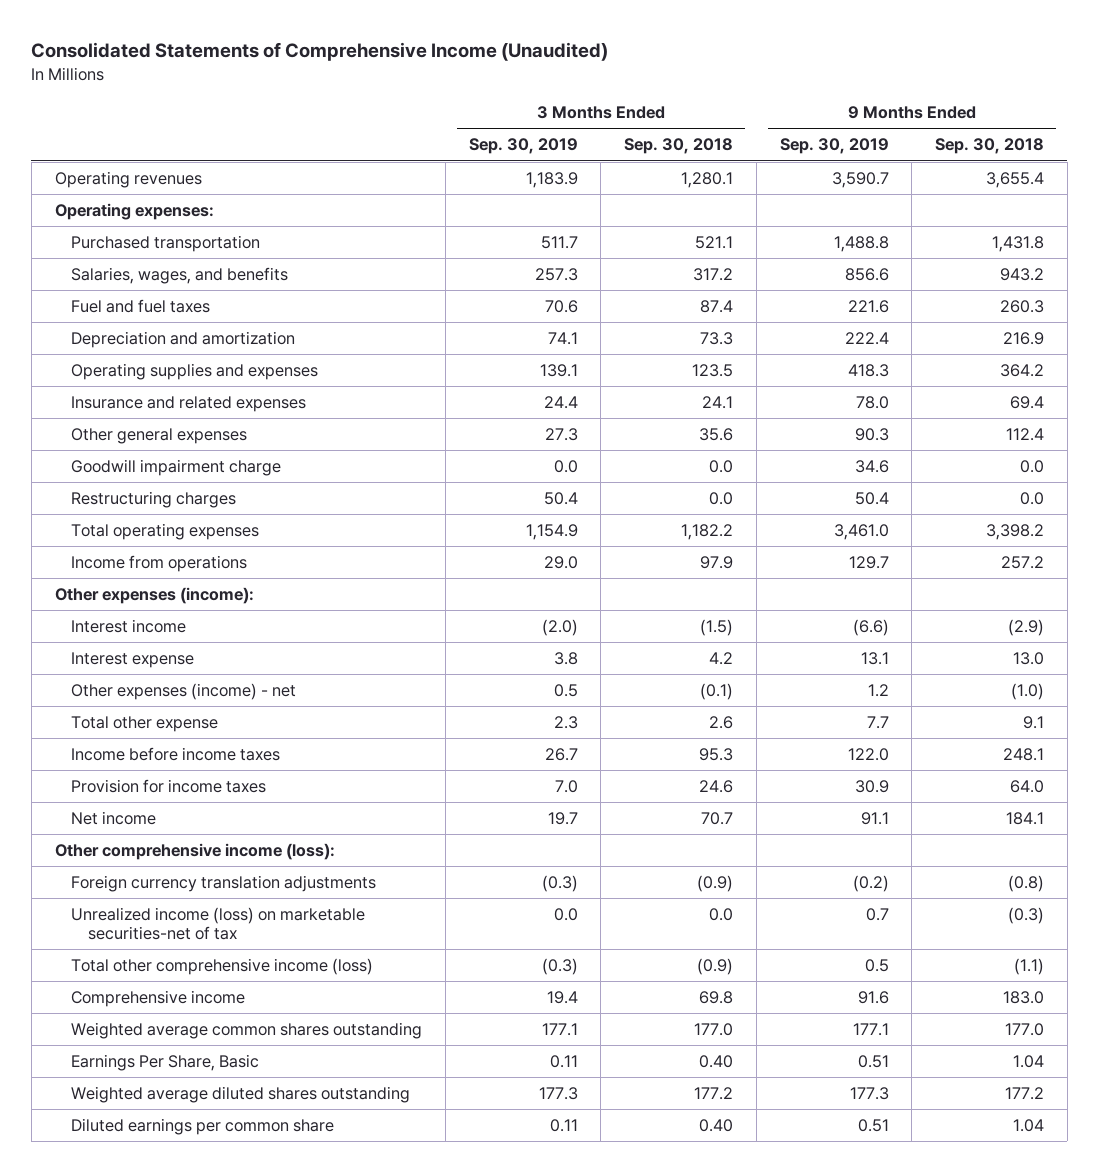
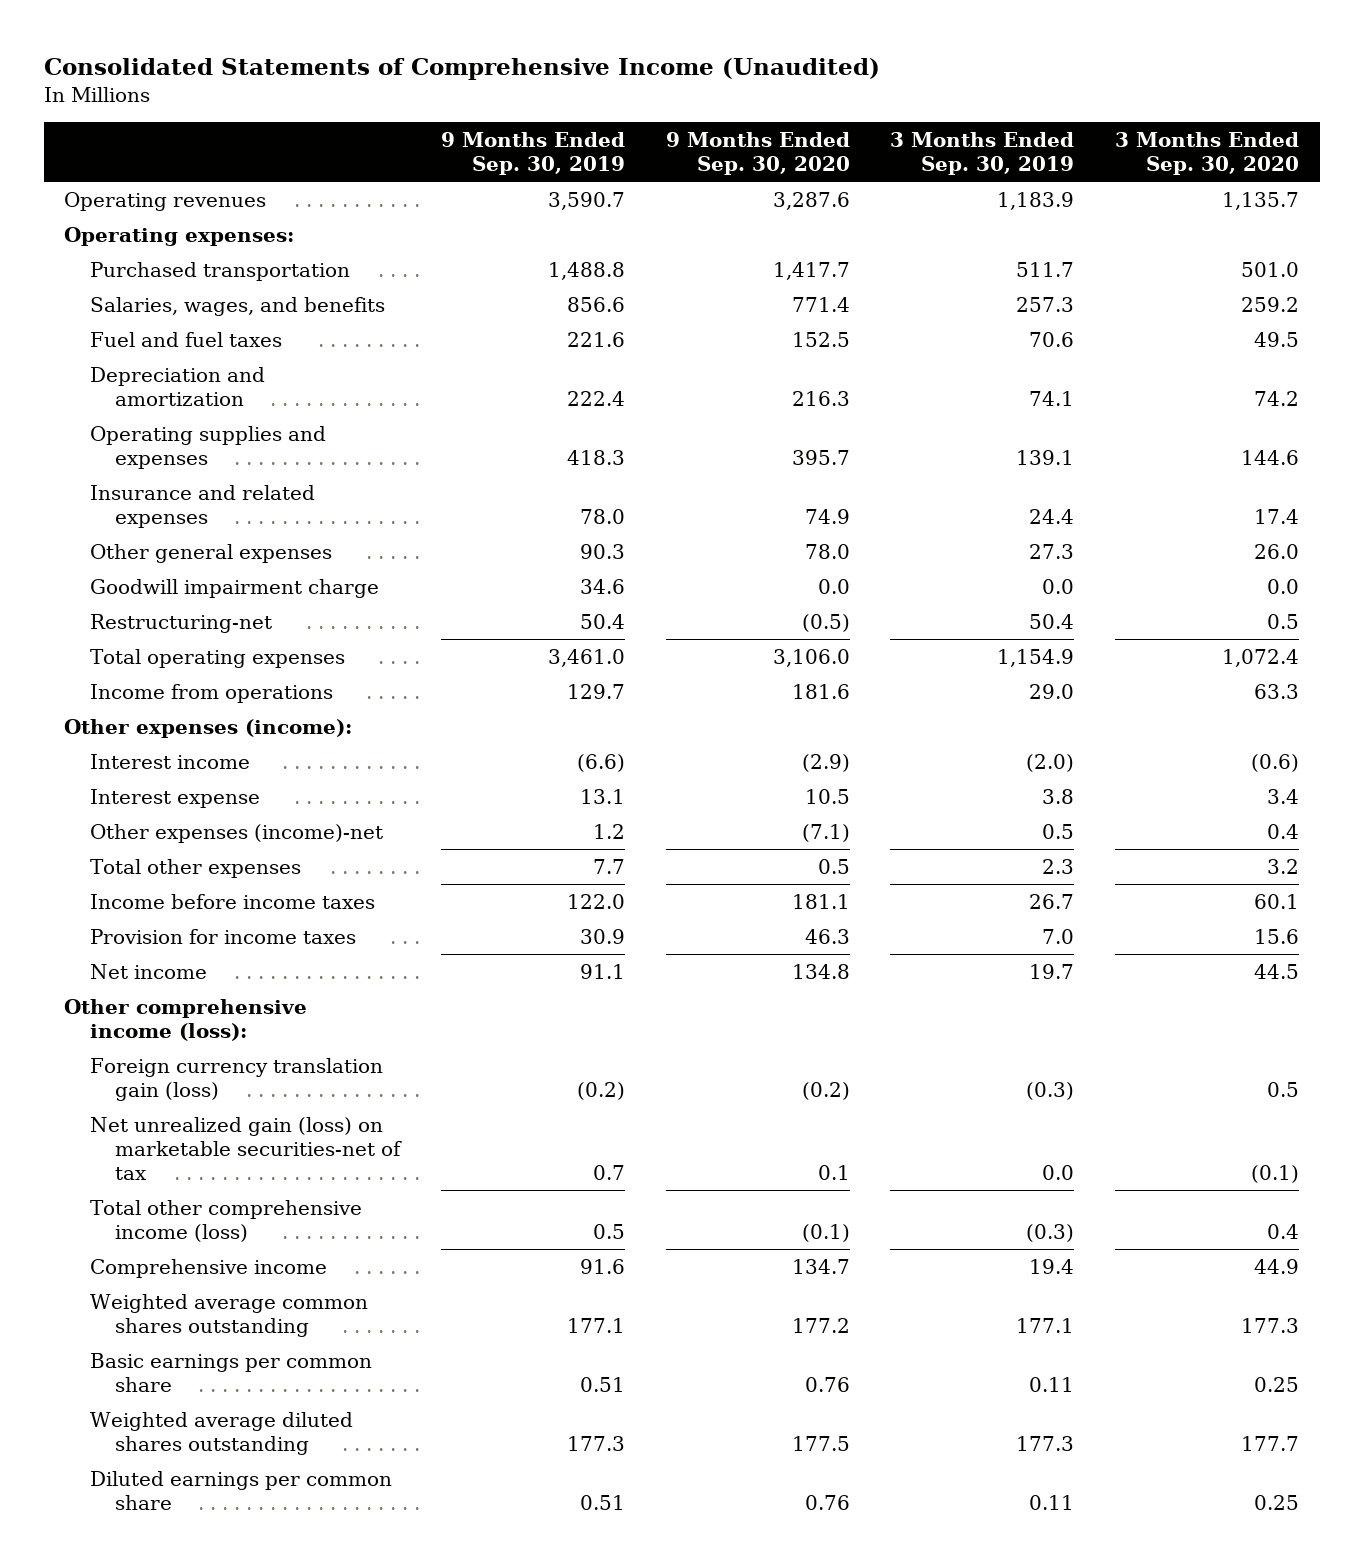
[624,138,734,155] Sep. 30, 2018 -> none
[935,138,1045,155] Sep. 30, 2018 -> none
none -> [665,132,850,176] 9 Months Ended Sep. 30, 2020
none -> [1115,132,1300,176] 3 Months Ended Sep. 30, 2020
[71,490,237,508] Restructuring charges -> [89,613,272,633] Restructuring-net
[71,682,297,700] Other expenses (income) - net -> [89,823,383,843] Other expenses (income)-net
[71,715,219,732] Total other expense -> [89,858,301,878] Total other expenses
[71,874,377,892] Foreign currency translation adjustments -> [89,1057,383,1101] Foreign currency translation gain (loss)
[71,906,366,941] Unrealized income (loss) on marketable securities-net of tax -> [89,1116,403,1180] Net unrealized gain (loss) on marketable securities-net of tax
[71,1053,260,1071] Earnings Per Share, Basic -> [89,1352,372,1392] Basic earnings per common share

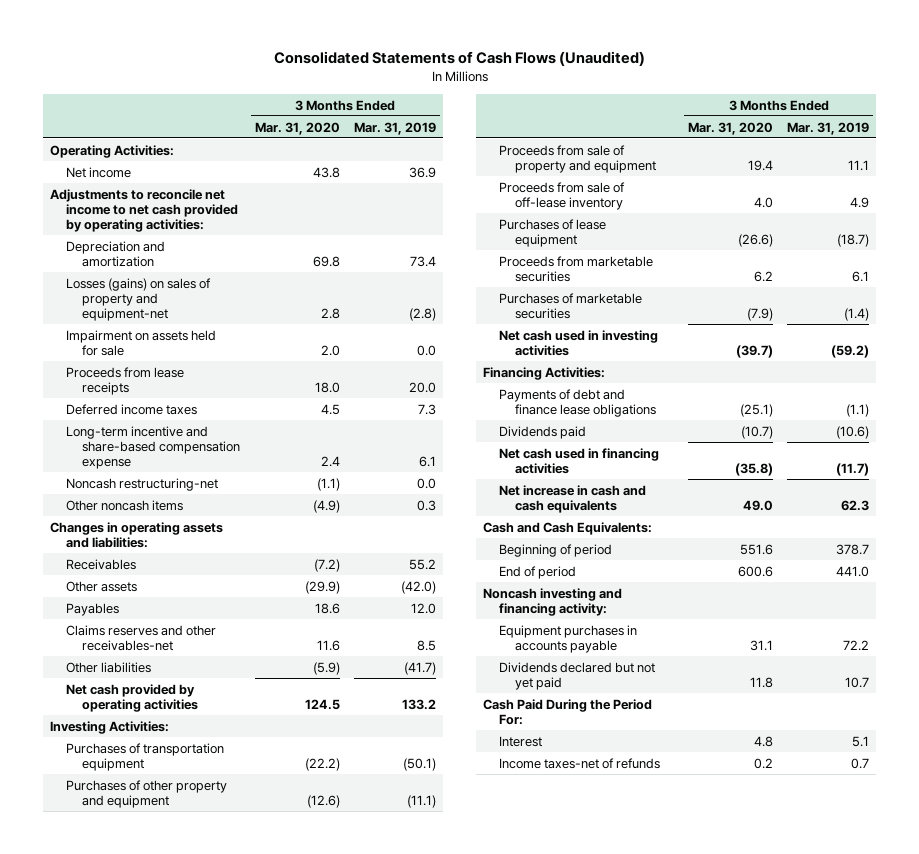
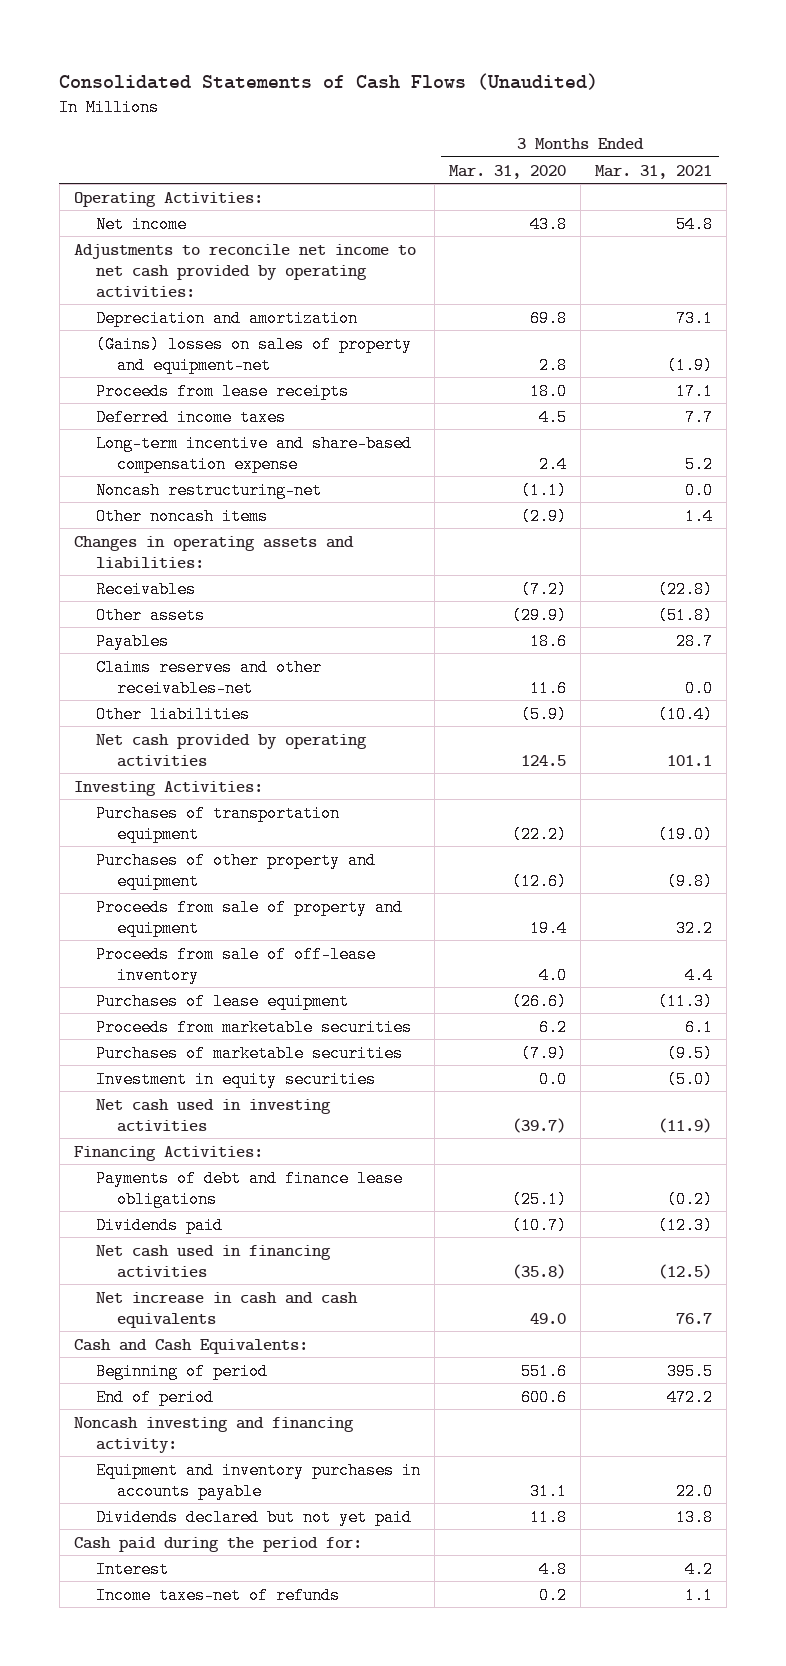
[354,121,437,135] Mar. 31, 2019 -> none
none -> [594,164,712,179] Mar. 31, 2021
[66,329,217,356] Impairment on assets held for sale -> none
[66,277,212,321] Losses (gains) on sales of property and equipment-net -> [95,335,412,374] (Gains) losses on sales of property and equipment-net
[312,499,340,513] (4.9) -> [520,507,567,525] (2.9)
none -> [95,1070,376,1088] Investment in equity securities
[499,624,638,653] Equipment purchases in accounts payable -> [95,1461,421,1500] Equipment and inventory purchases in accounts payable
[483,698,653,725] Cash Paid During the Period For: -> [74,1536,363,1552] Cash paid during the period for:

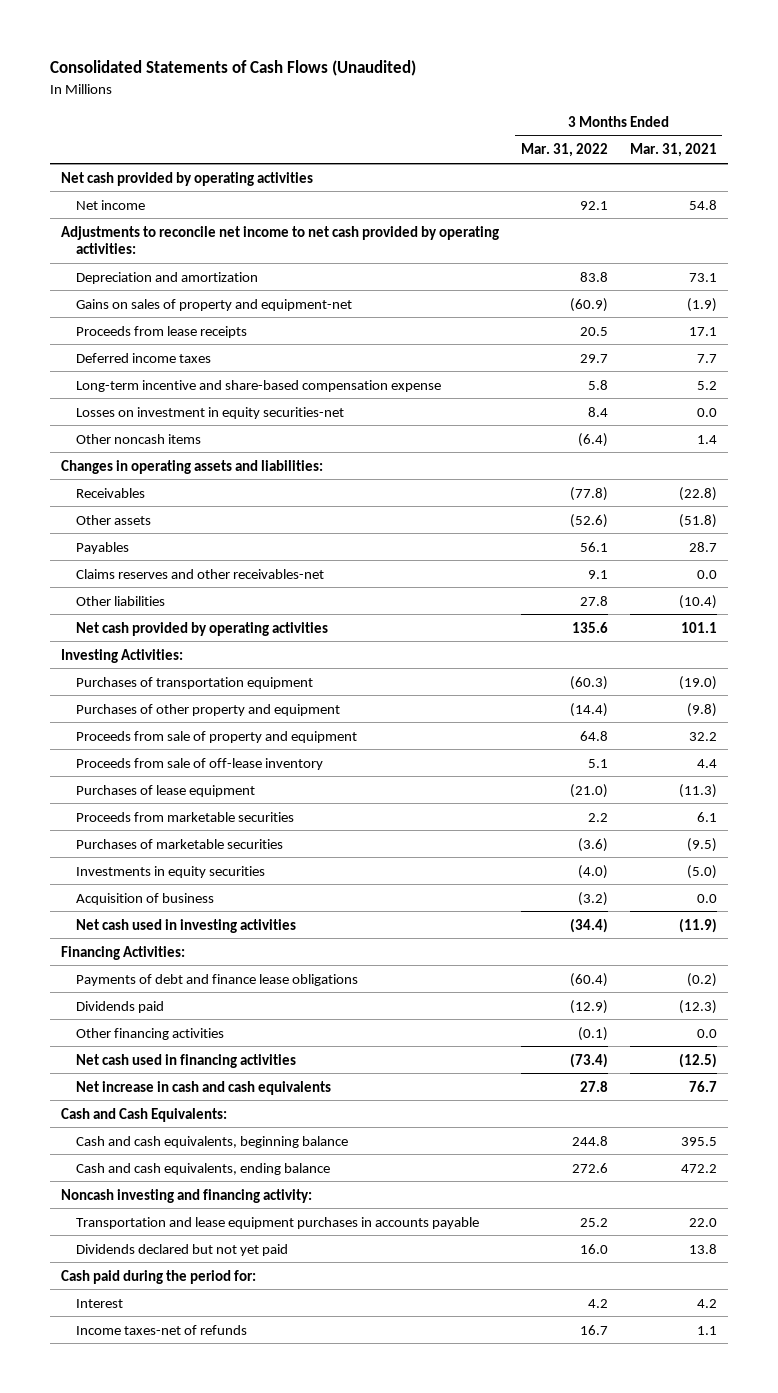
[448,164,566,179] Mar. 31, 2020 -> none
none -> [520,143,608,158] Mar. 31, 2022
[74,191,264,207] Operating Activities: -> [61,171,314,186] Net cash provided by operating activities
[95,335,412,374] (Gains) losses on sales of property and equipment-net -> [76,298,353,311] Gains on sales of property and equipment-net
[95,481,322,499] Noncash restructuring-net -> none
none -> [76,406,345,419] Losses on investment in equity securities-net
[95,1070,376,1088] Investment in equity securities -> [76,865,266,878] Investments in equity securities
none -> [76,892,215,905] Acquisition of business
none -> [76,1027,225,1040] Other financing activities
[95,1362,268,1380] Beginning of period -> [76,1135,349,1148] Cash and cash equivalents, beginning balance
[95,1388,214,1406] End of period -> [76,1162,331,1175] Cash and cash equivalents, ending balance
[95,1461,421,1500] Equipment and inventory purchases in accounts payable -> [76,1216,480,1229] Transportation and lease equipment purchases in accounts payable

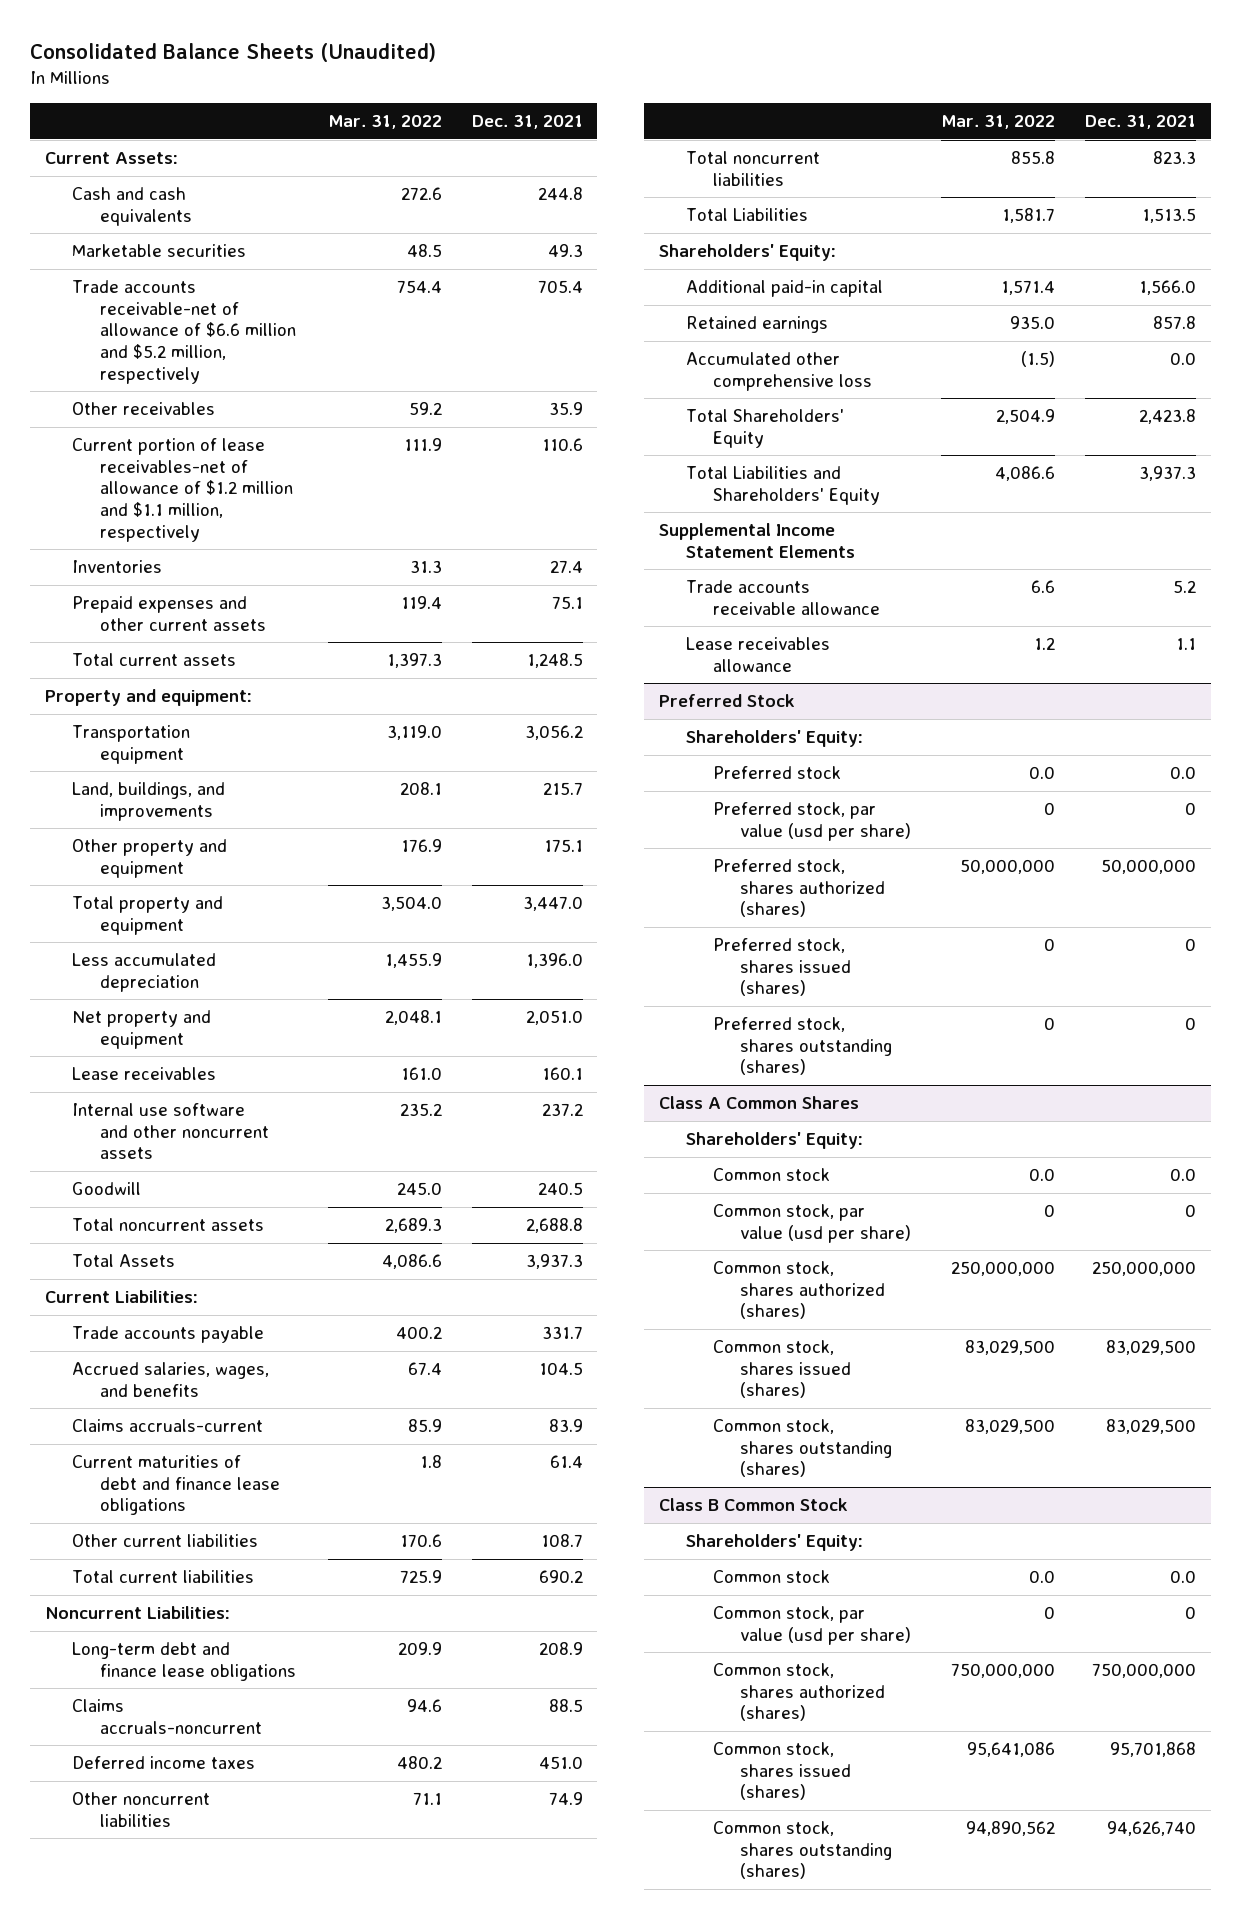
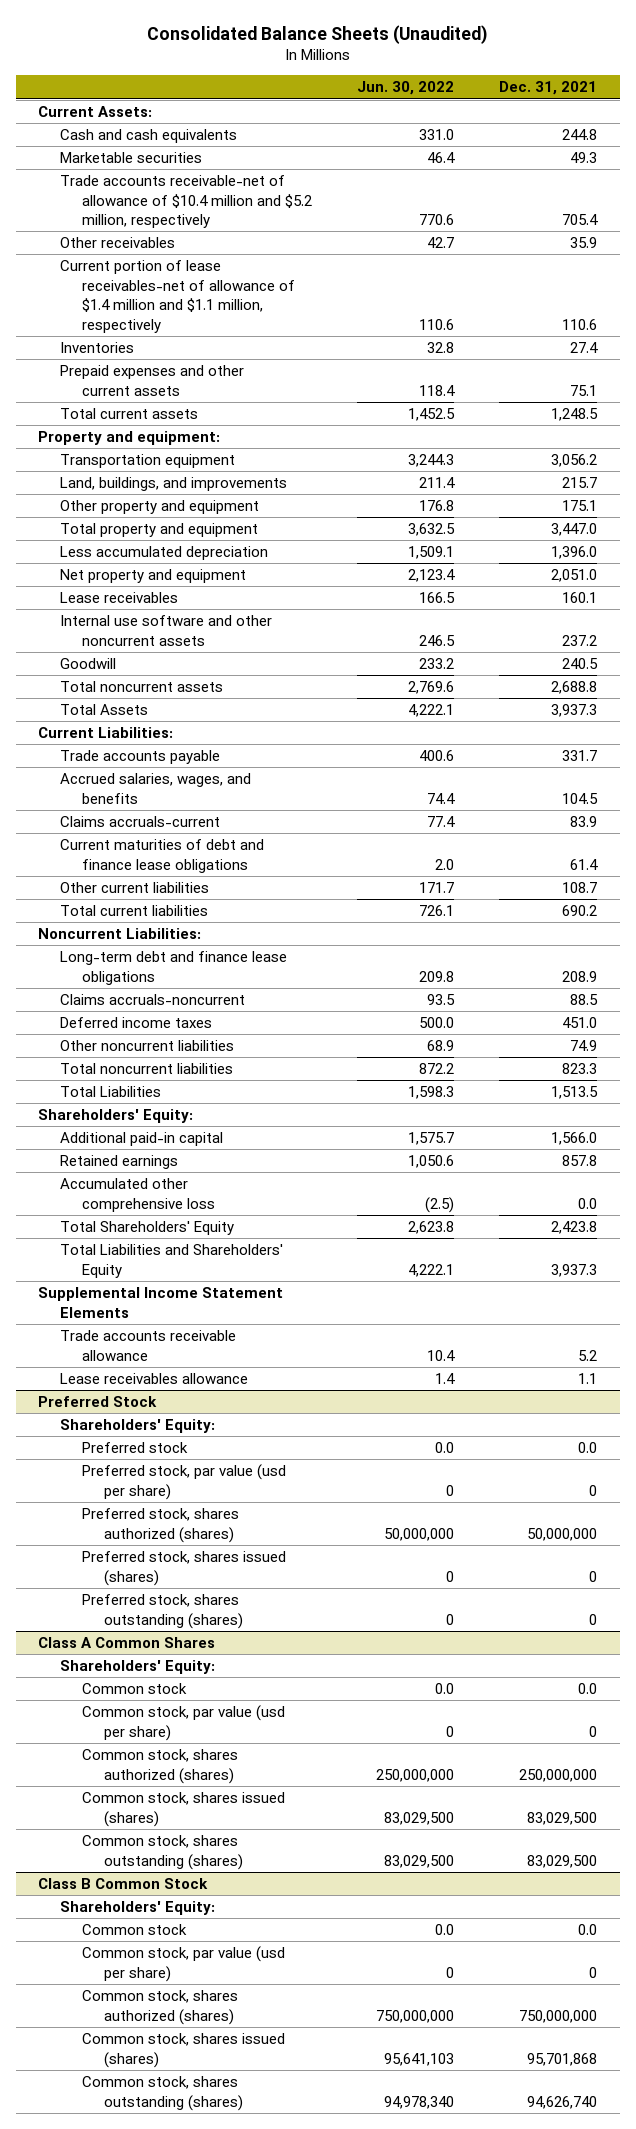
[327,114,442,129] Mar. 31, 2022 -> none
none -> [357,81,455,96] Jun. 30, 2022
[72,280,296,384] Trade accounts receivable-net of allowance of $6.6 million and $5.2 million, respectively -> [60,175,313,229] Trade accounts receivable-net of allowance of $10.4 million and $5.2 million, respectively
[72,438,293,542] Current portion of lease receivables-net of allowance of $1.2 million and $1.1 million, respectively -> [60,260,296,333] Current portion of lease receivables-net of allowance of $1.4 million and $1.1 million, respectively

